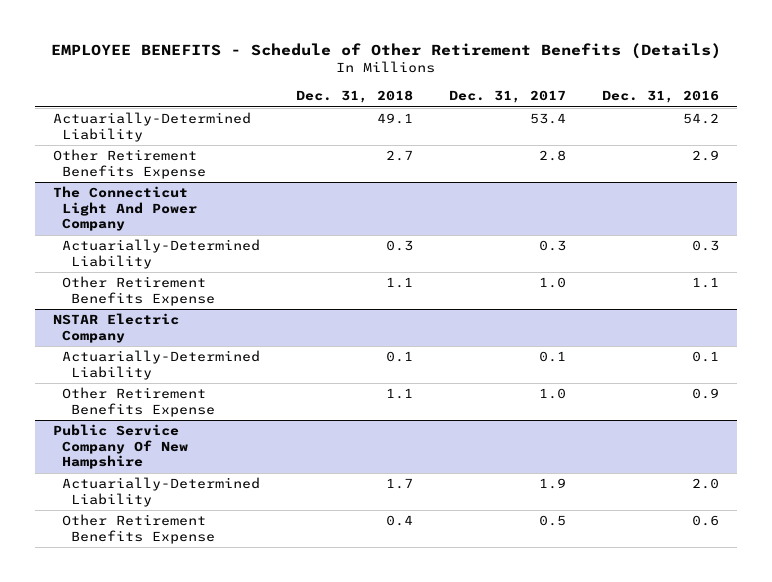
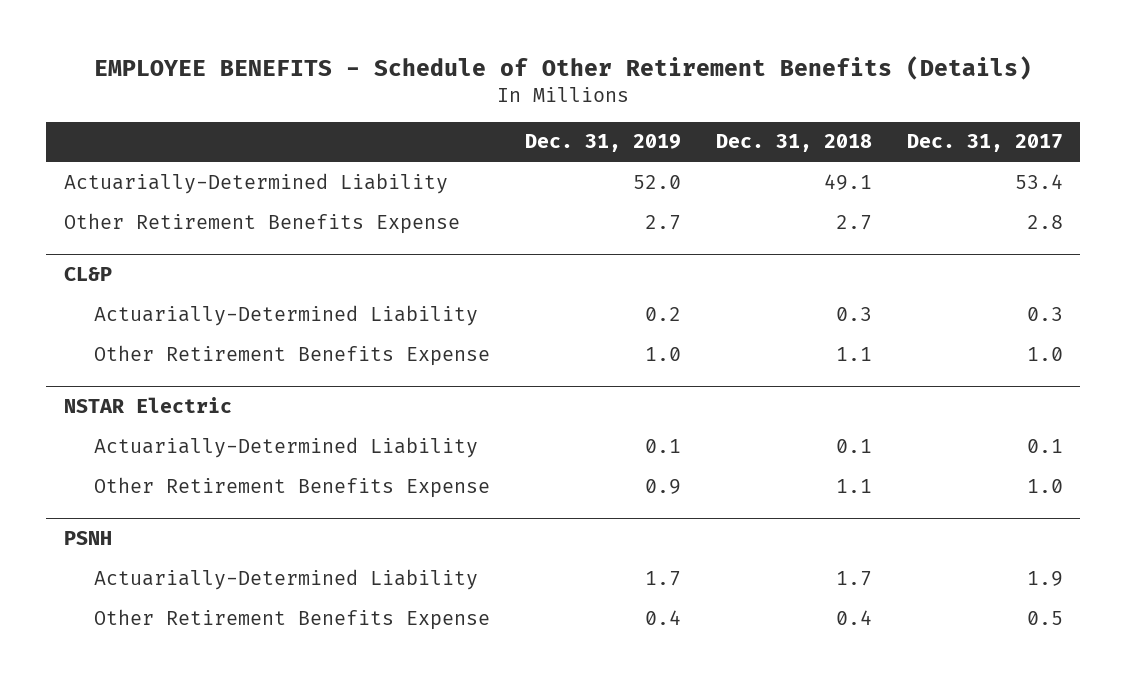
[601,90,719,104] Dec. 31, 2016 -> none
none -> [525,134,682,153] Dec. 31, 2019
[52,186,198,232] The Connecticut Light And Power Company -> [63,266,112,281] CL&P
[52,313,179,343] NSTAR Electric Company -> [63,396,232,413] NSTAR Electric
[52,424,189,470] Public Service Company Of New Hampshire -> none
none -> [63,530,112,545] PSNH

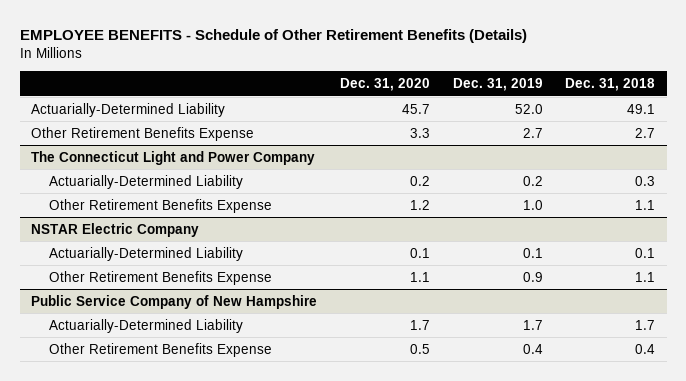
[906,134,1063,153] Dec. 31, 2017 -> none
none -> [339,78,430,92] Dec. 31, 2020
[63,266,112,281] CL&P -> [31,150,316,165] The Connecticut Light and Power Company
[63,396,232,413] NSTAR Electric -> [31,222,200,237] NSTAR Electric Company
[63,530,112,545] PSNH -> [31,294,318,309] Public Service Company of New Hampshire

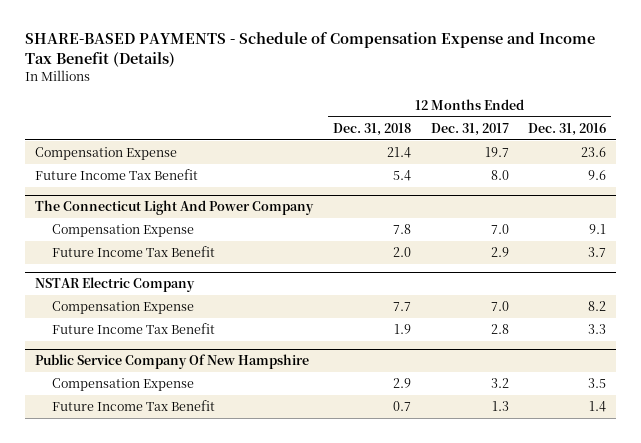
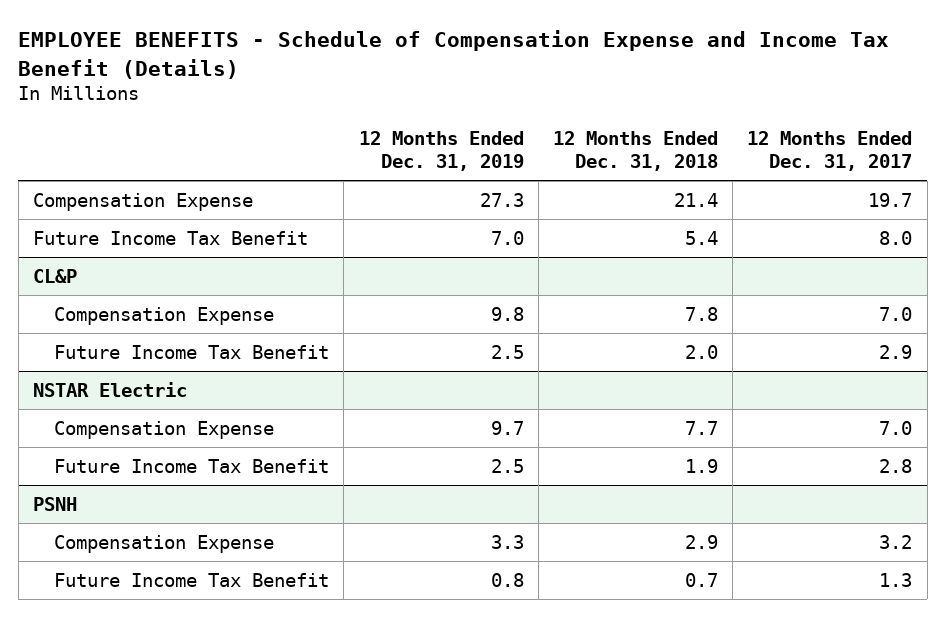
[24,32,595,68] SHARE-BASED PAYMENTS - Schedule of Compensation Expense and Income Tax Benefit (Details) -> [18,29,890,79] EMPLOYEE BENEFITS - Schedule of Compensation Expense and Income Tax Benefit (Details)
[528,122,607,136] Dec. 31, 2016 -> none
none -> [358,130,524,172] 12 Months Ended Dec. 31, 2019
[34,200,314,216] The Connecticut Light And Power Company -> [33,268,78,283] CL&P
[34,277,195,293] NSTAR Electric Company -> [33,381,188,397] NSTAR Electric
[34,354,309,370] Public Service Company Of New Hampshire -> none
none -> [33,496,78,511] PSNH

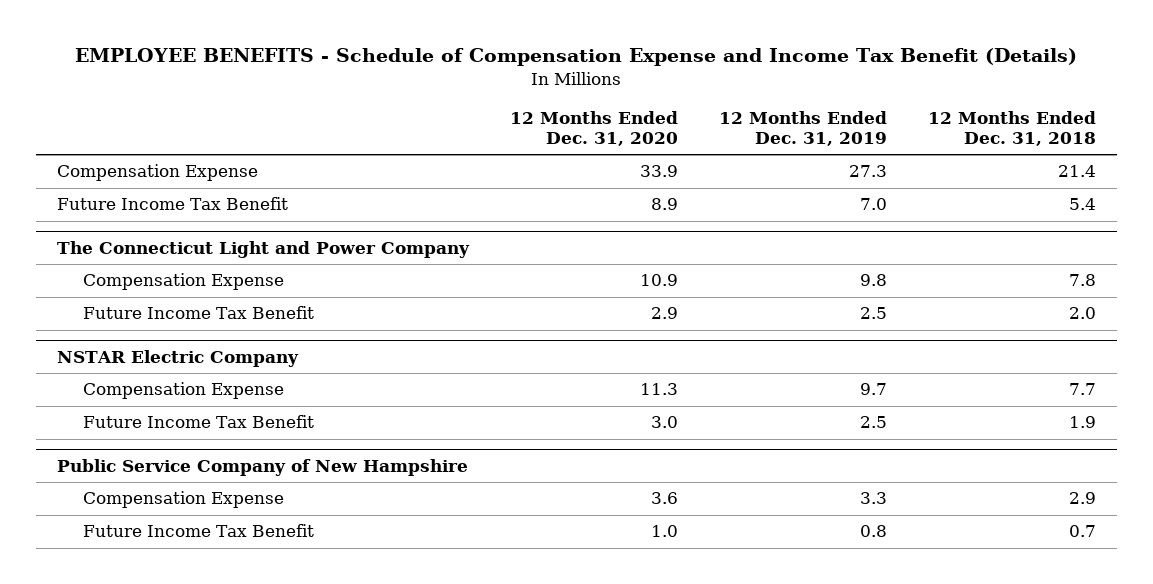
[747,130,913,172] 12 Months Ended Dec. 31, 2017 -> none
none -> [509,110,678,147] 12 Months Ended Dec. 31, 2020
[33,268,78,283] CL&P -> [56,240,470,258] The Connecticut Light and Power Company
[33,381,188,397] NSTAR Electric -> [56,349,299,367] NSTAR Electric Company
[33,496,78,511] PSNH -> [56,458,468,476] Public Service Company of New Hampshire

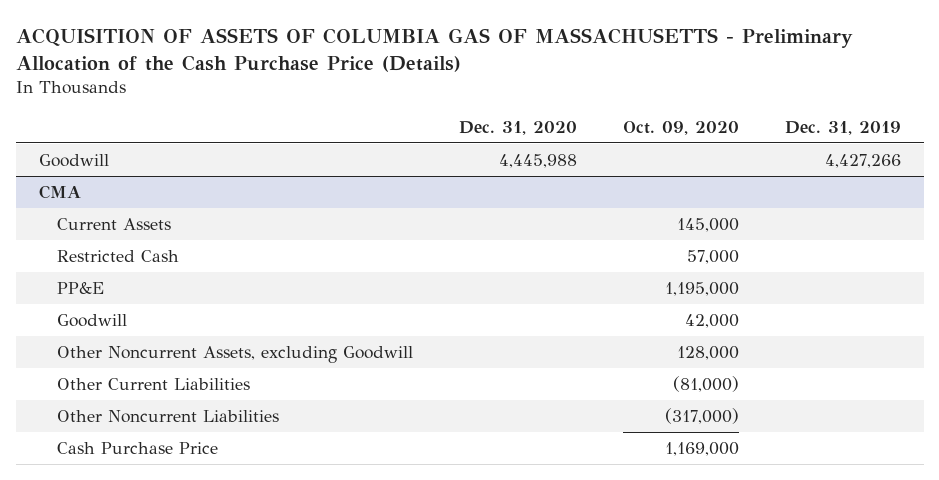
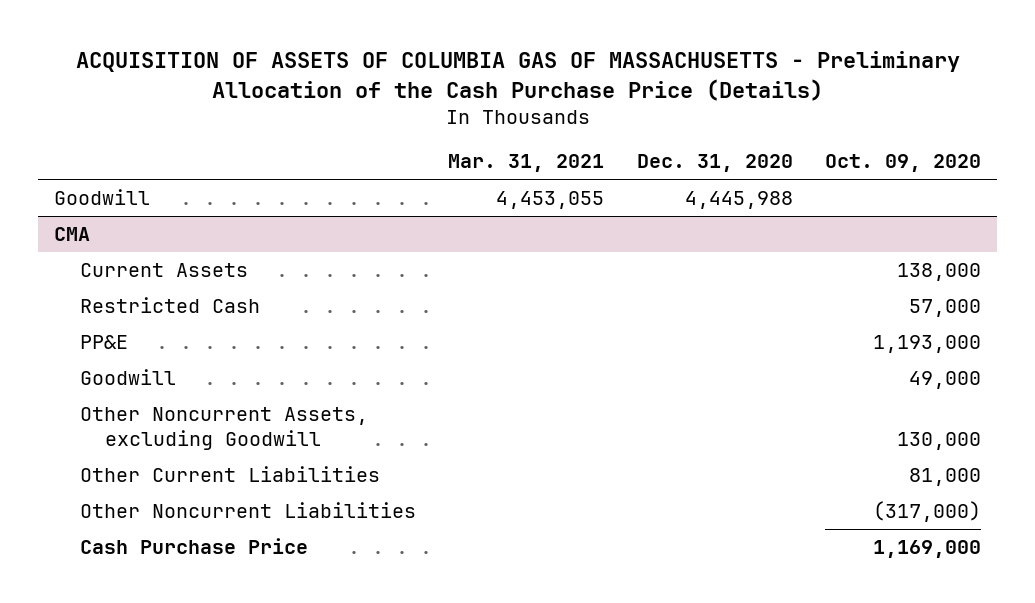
[784,120,901,135] Dec. 31, 2019 -> none
none -> [448,154,605,173] Mar. 31, 2021
[676,218,739,233] 145,000 -> [897,263,982,282] 138,000
[664,282,739,297] 1,195,000 -> [873,335,982,354] 1,193,000
[684,314,739,329] 42,000 -> [909,371,982,390] 49,000
[676,346,739,361] 128,000 -> [897,432,982,451] 130,000
[672,376,739,393] (81,000) -> [909,468,982,487] 81,000

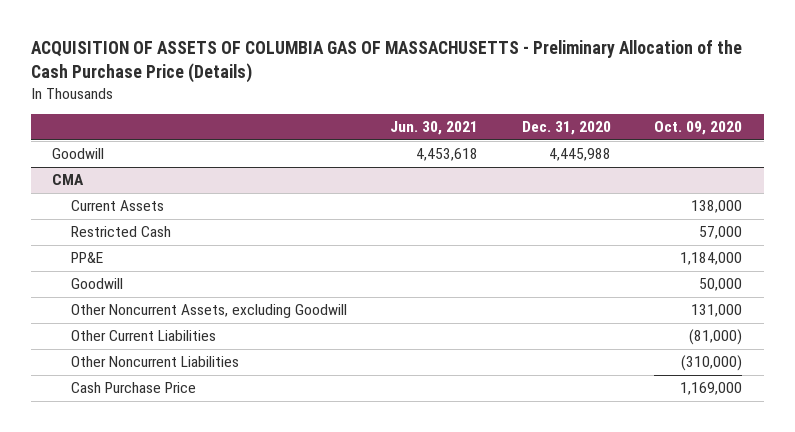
[448,154,605,173] Mar. 31, 2021 -> none
none -> [390,121,479,136] Jun. 30, 2021
[873,335,982,354] 1,193,000 -> [680,252,743,266] 1,184,000
[909,371,982,390] 49,000 -> [699,278,743,292] 50,000
[897,432,982,451] 130,000 -> [691,304,743,318] 131,000
[909,468,982,487] 81,000 -> [689,329,743,346] (81,000)
[873,501,982,523] (317,000) -> [681,355,743,372] (310,000)

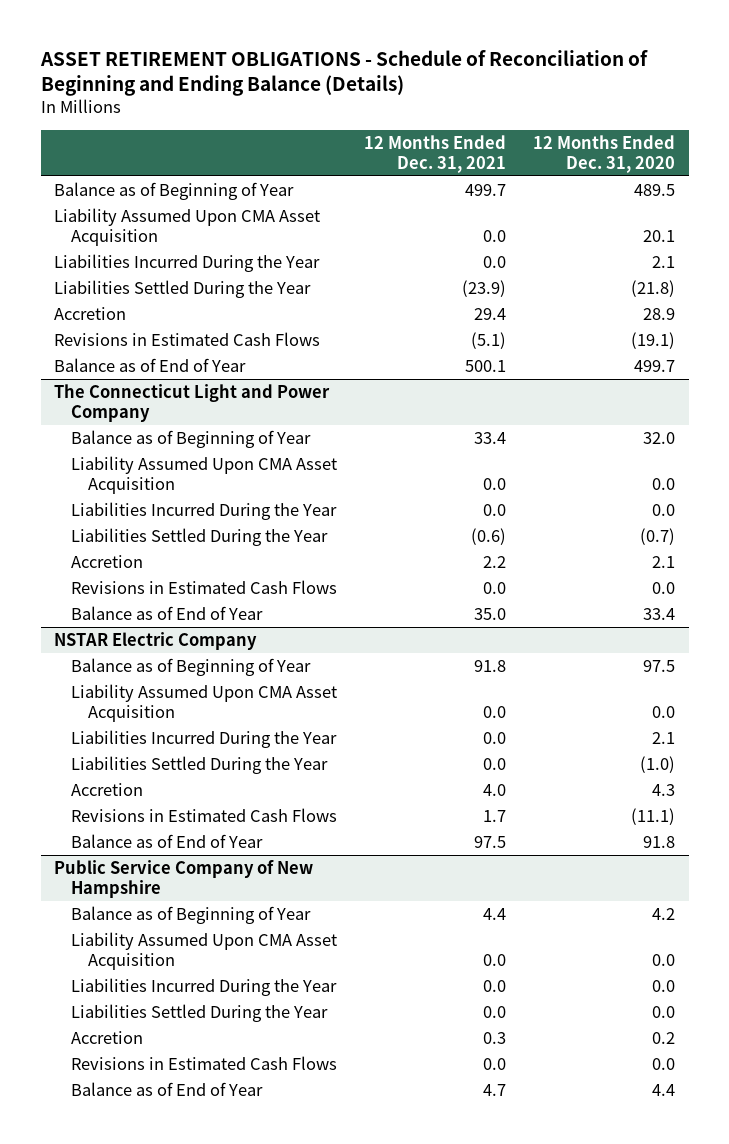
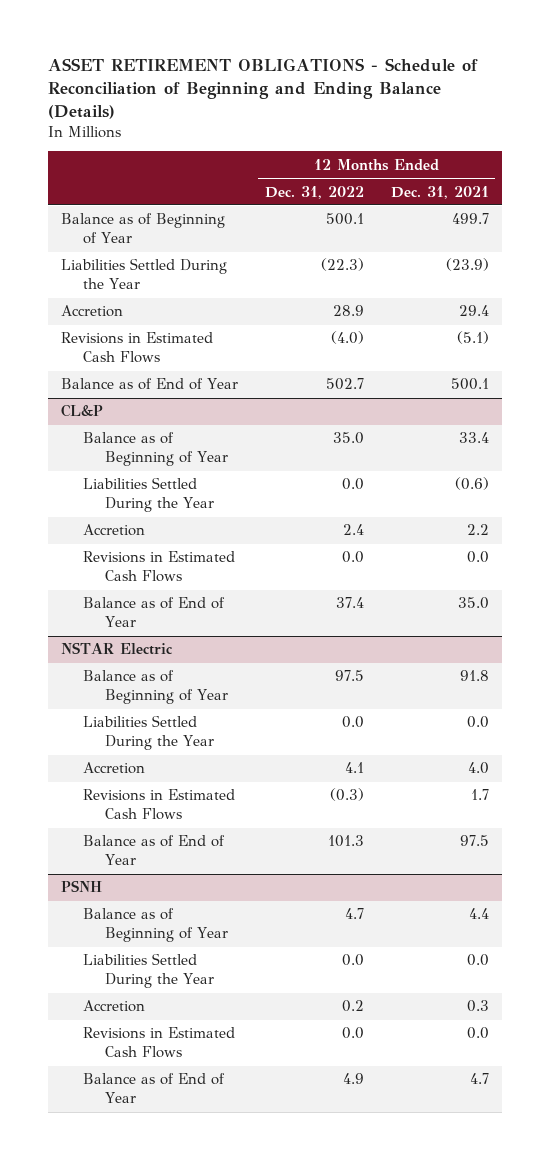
[533,134,676,173] 12 Months Ended Dec. 31, 2020 -> none
none -> [264,185,364,199] Dec. 31, 2022
[54,208,321,246] Liability Assumed Upon CMA Asset Acquisition -> none
[54,254,321,273] Liabilities Incurred During the Year -> none
[54,384,331,422] The Connecticut Light and Power Company -> [60,404,103,418] CL&P
[71,456,338,494] Liability Assumed Upon CMA Asset Acquisition -> none
[71,502,338,521] Liabilities Incurred During the Year -> none
[54,632,258,651] NSTAR Electric Company -> [60,642,173,656] NSTAR Electric
[71,684,338,722] Liability Assumed Upon CMA Asset Acquisition -> none
[71,730,338,749] Liabilities Incurred During the Year -> none
[54,860,314,898] Public Service Company of New Hampshire -> [60,880,102,893] PSNH
[71,932,338,970] Liability Assumed Upon CMA Asset Acquisition -> none
[71,978,338,997] Liabilities Incurred During the Year -> none

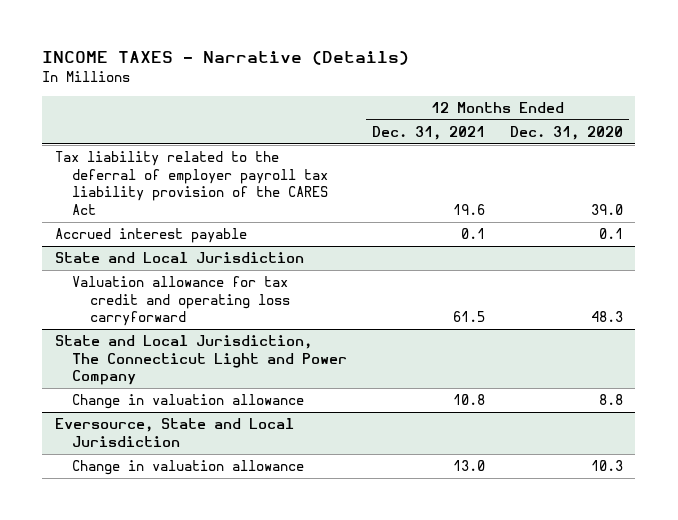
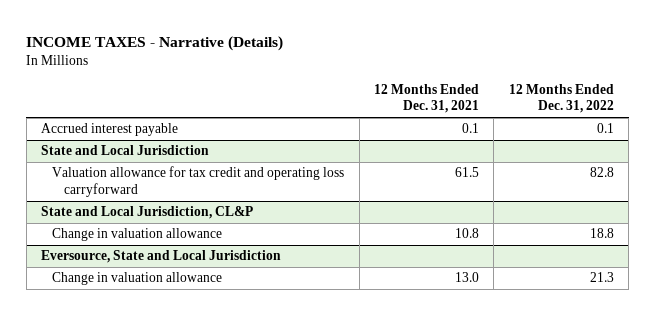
[509,125,623,140] Dec. 31, 2020 -> none
none -> [508,83,614,114] 12 Months Ended Dec. 31, 2022
[54,151,329,215] Tax liability related to the deferral of employer payroll tax liability provision of the CARES Act -> none
[54,335,348,386] State and Local Jurisdiction, The Connecticut Light and Power Company -> none
none -> [40,206,253,220] State and Local Jurisdiction, CL&P

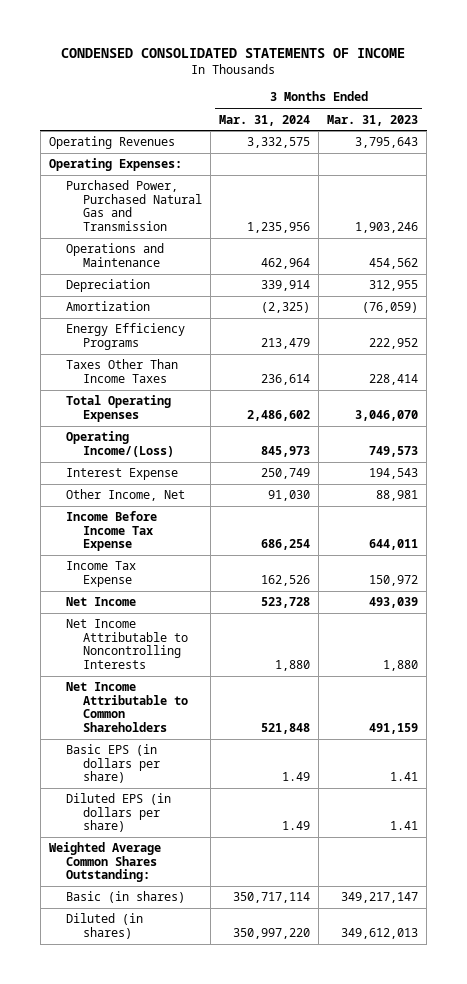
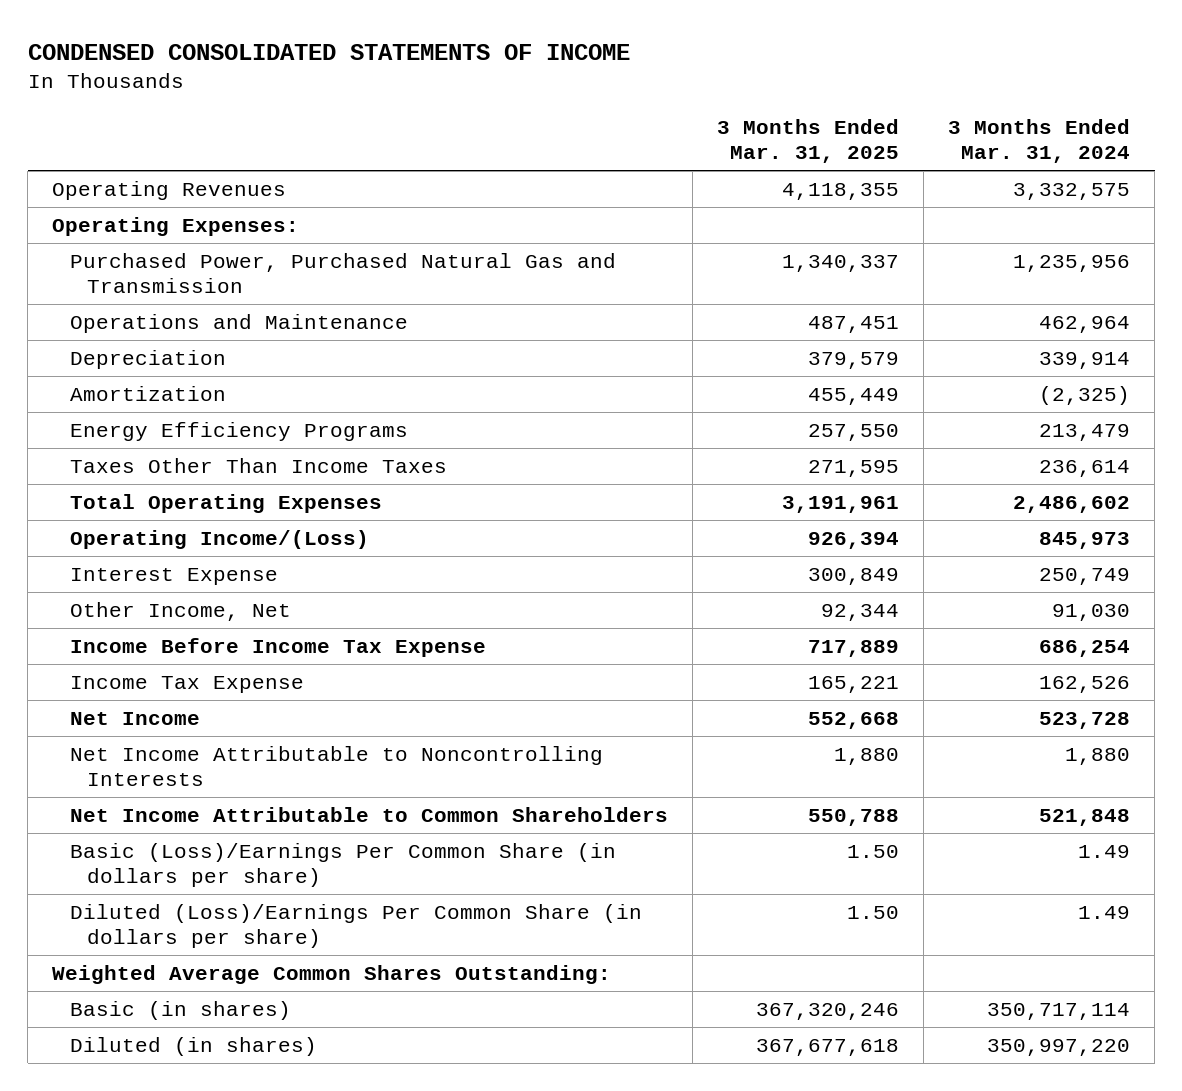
[327,114,419,126] Mar. 31, 2023 -> none
none -> [716,118,899,164] 3 Months Ended Mar. 31, 2025
[65,744,160,784] Basic EPS (in dollars per share) -> [69,842,616,888] Basic (Loss)/Earnings Per Common Share (in dollars per share)
[65,793,171,833] Diluted EPS (in dollars per share) -> [69,903,642,949] Diluted (Loss)/Earnings Per Common Share (in dollars per share)

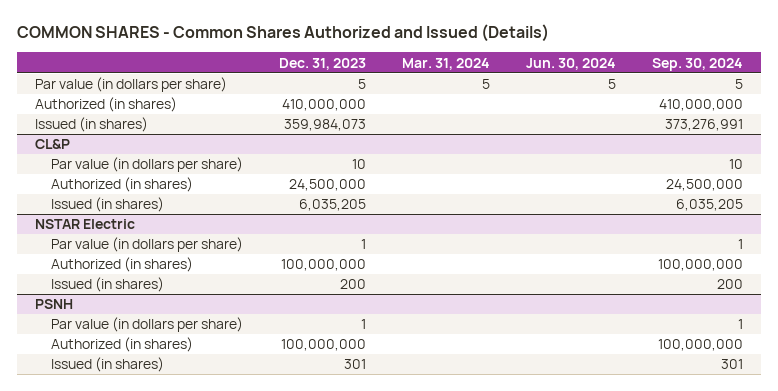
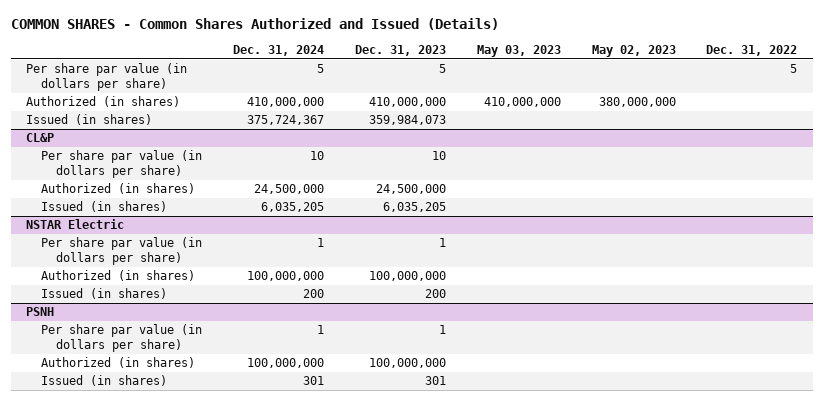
[402,57,491,70] Mar. 31, 2024 -> none
[526,57,617,70] Jun. 30, 2024 -> none
[652,57,744,71] Sep. 30, 2024 -> none
none -> [232,45,324,57] Dec. 31, 2024
none -> [476,45,561,58] May 03, 2023
none -> [591,45,676,58] May 02, 2023
none -> [706,45,798,57] Dec. 31, 2022
[34,77,227,93] Par value (in dollars per share) -> [26,63,188,91] Per share par value (in dollars per share)
[51,157,244,173] Par value (in dollars per share) -> [41,150,203,178] Per share par value (in dollars per share)
[51,237,244,253] Par value (in dollars per share) -> [41,237,203,265] Per share par value (in dollars per share)
[51,317,244,333] Par value (in dollars per share) -> [41,324,203,352] Per share par value (in dollars per share)

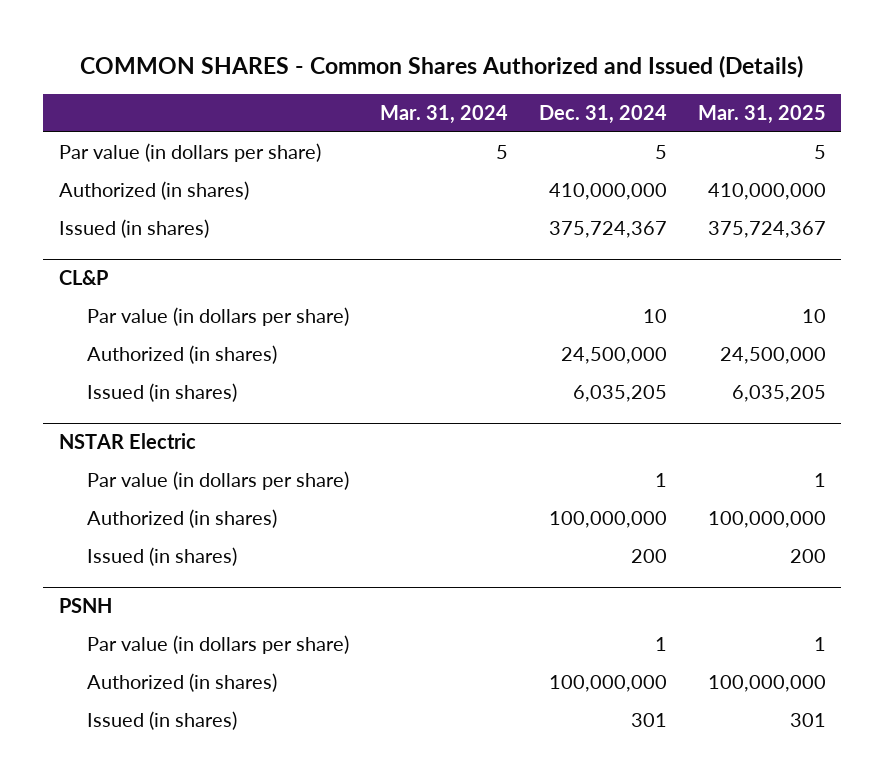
[354,45,446,57] Dec. 31, 2023 -> none
[476,45,561,58] May 03, 2023 -> none
[591,45,676,58] May 02, 2023 -> none
[706,45,798,57] Dec. 31, 2022 -> none
none -> [379,104,508,124] Mar. 31, 2024
none -> [697,104,826,124] Mar. 31, 2025
[26,63,188,91] Per share par value (in dollars per share) -> [58,143,321,163] Par value (in dollars per share)
[41,150,203,178] Per share par value (in dollars per share) -> [86,307,349,327] Par value (in dollars per share)
[41,237,203,265] Per share par value (in dollars per share) -> [86,471,349,491] Par value (in dollars per share)
[41,324,203,352] Per share par value (in dollars per share) -> [86,635,349,655] Par value (in dollars per share)

